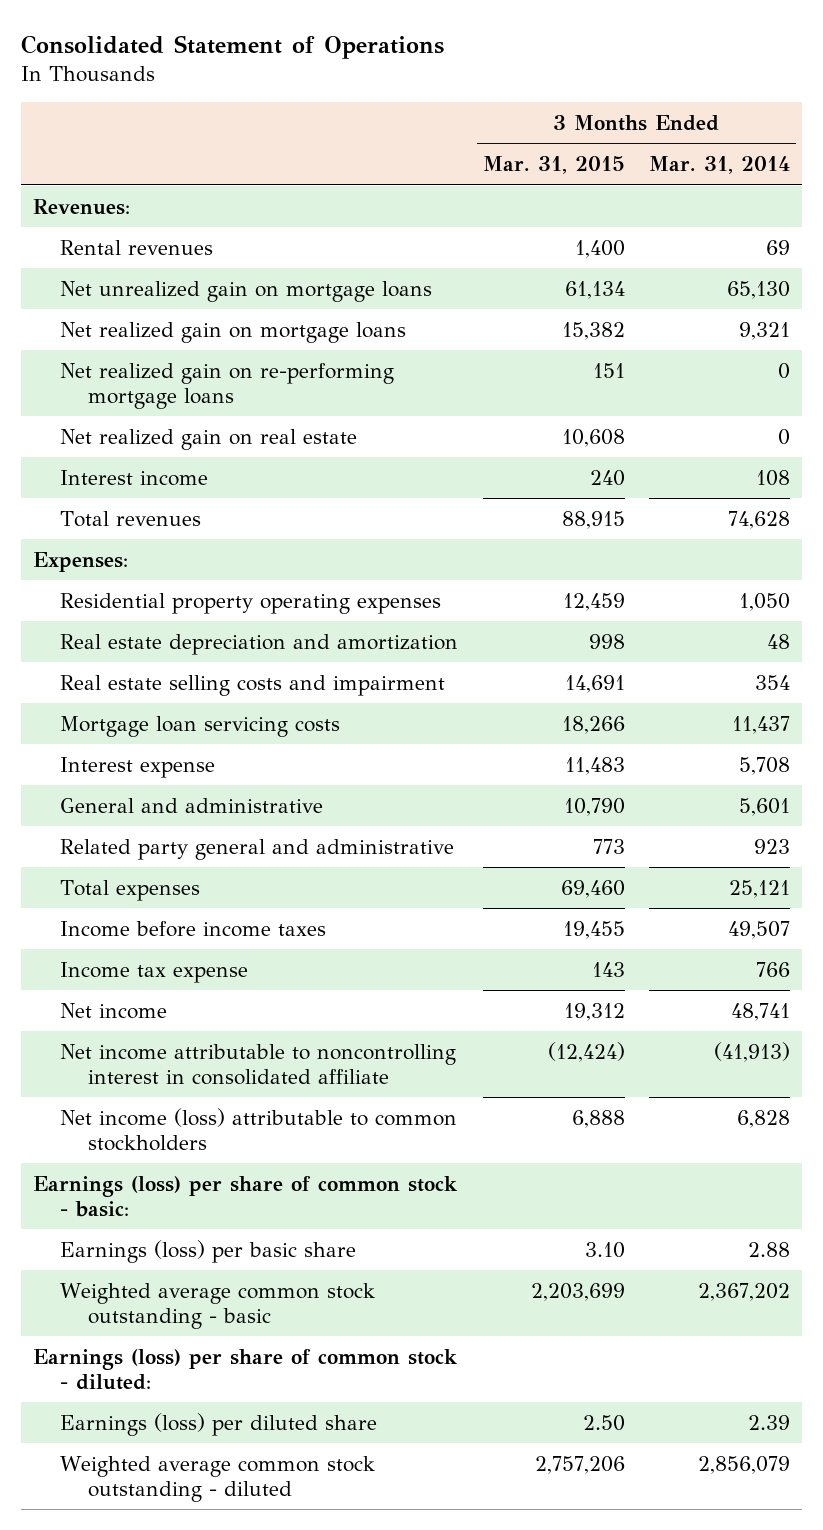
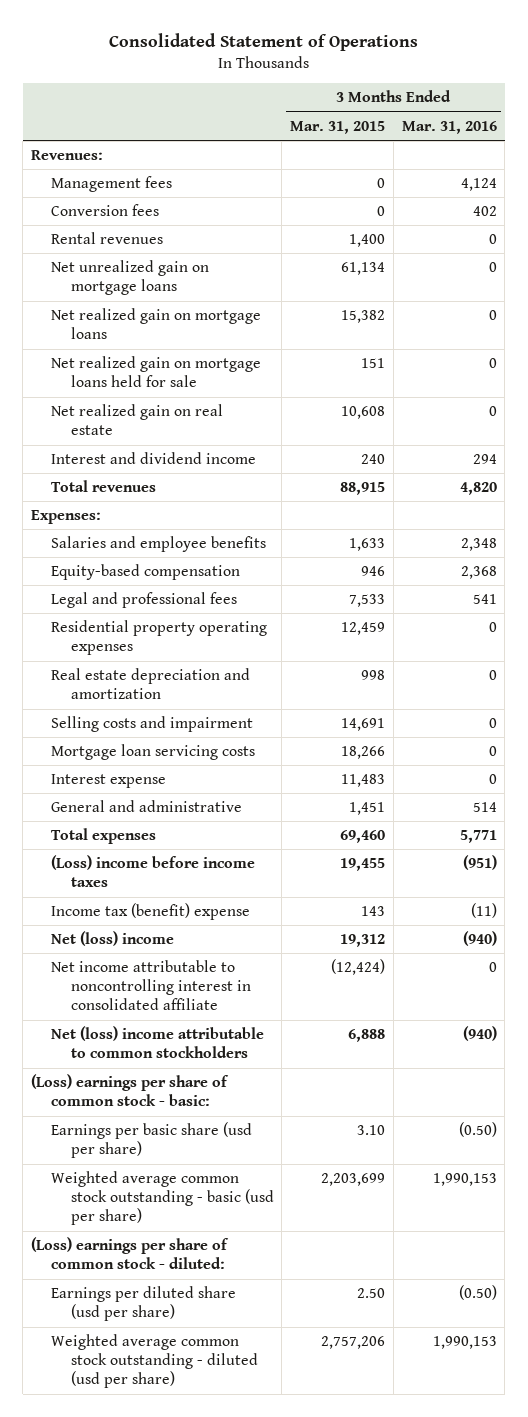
[648,156,790,175] Mar. 31, 2014 -> none
none -> [401,120,497,134] Mar. 31, 2016
none -> [50,176,172,193] Management fees
none -> [50,204,159,217] Conversion fees
[60,362,395,409] Net realized gain on re-performing mortgage loans -> [50,356,261,388] Net realized gain on mortgage loans held for sale
[60,469,209,486] Interest income -> [50,452,256,465] Interest and dividend income
none -> [50,536,266,553] Salaries and employee benefits
none -> [50,564,240,581] Equity-based compensation
none -> [50,592,237,609] Legal and professional fees
[60,674,446,696] Real estate selling costs and impairment -> [50,716,253,733] Selling costs and impairment
[60,838,455,860] Related party general and administrative -> none
[563,797,625,816] 10,790 -> [349,802,386,816] 1,451
[60,920,327,937] Income before income taxes -> [50,855,255,888] (Loss) income before income taxes
[60,961,249,983] Income tax expense -> [50,903,250,921] Income tax (benefit) expense
[60,1002,168,1019] Net income -> [50,931,174,947] Net (loss) income
[60,1107,458,1151] Net income (loss) attributable to common stockholders -> [50,1026,264,1059] Net (loss) income attributable to common stockholders
[32,1175,458,1217] Earnings (loss) per share of common stock - basic: -> [31,1074,230,1107] (Loss) earnings per share of common stock - basic:
[60,1239,357,1263] Earnings (loss) per basic share -> [50,1122,252,1159] Earnings per basic share (usd per share)
[60,1282,376,1329] Weighted average common stock outstanding - basic -> [50,1171,274,1226] Weighted average common stock outstanding - basic (usd per share)
[32,1348,458,1390] Earnings (loss) per share of common stock - diluted: -> [31,1237,230,1270] (Loss) earnings per share of common stock - diluted:
[60,1412,378,1436] Earnings (loss) per diluted share -> [50,1286,236,1322] Earnings per diluted share (usd per share)
[60,1455,376,1502] Weighted average common stock outstanding - diluted -> [50,1334,258,1389] Weighted average common stock outstanding - diluted (usd per share)

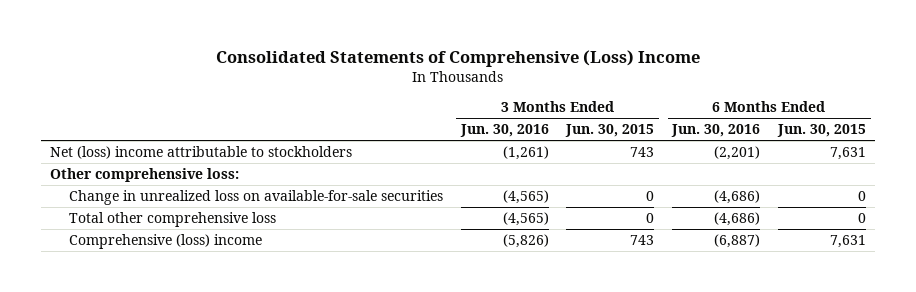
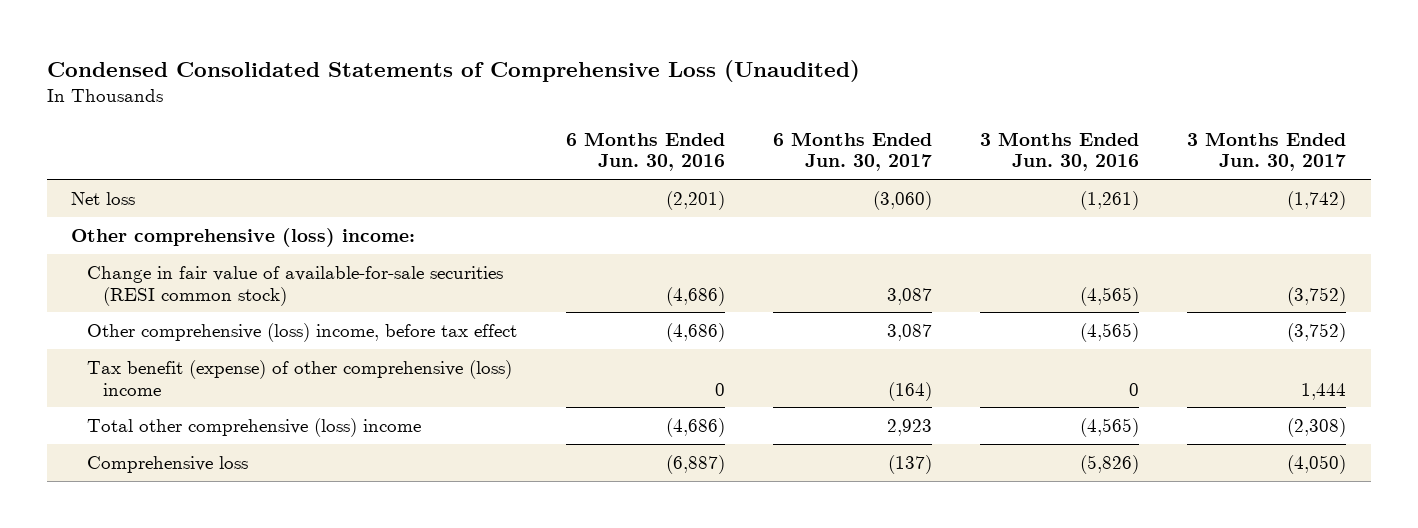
[216,49,701,67] Consolidated Statements of Comprehensive (Loss) Income -> [47,59,861,82] Condensed Consolidated Statements of Comprehensive Loss (Unaudited)
[565,124,655,138] Jun. 30, 2015 -> none
[777,124,867,138] Jun. 30, 2015 -> none
none -> [772,131,932,172] 6 Months Ended Jun. 30, 2017
none -> [1187,131,1347,172] 3 Months Ended Jun. 30, 2017
[49,146,352,160] Net (loss) income attributable to stockholders -> [71,191,136,205] Net loss
[49,168,239,183] Other comprehensive loss: -> [71,227,416,247] Other comprehensive (loss) income:
[68,190,443,206] Change in unrealized loss on available-for-sale securities -> [87,265,504,306] Change in fair value of available-for-sale securities (RESI common stock)
[68,212,276,228] Total other comprehensive loss -> [87,322,518,342] Other comprehensive (loss) income, before tax effect
none -> [87,359,513,396] Tax benefit (expense) of other comprehensive (loss) income
none -> [87,417,422,437] Total other comprehensive (loss) income
[68,234,262,250] Comprehensive (loss) income -> [87,455,249,473] Comprehensive loss

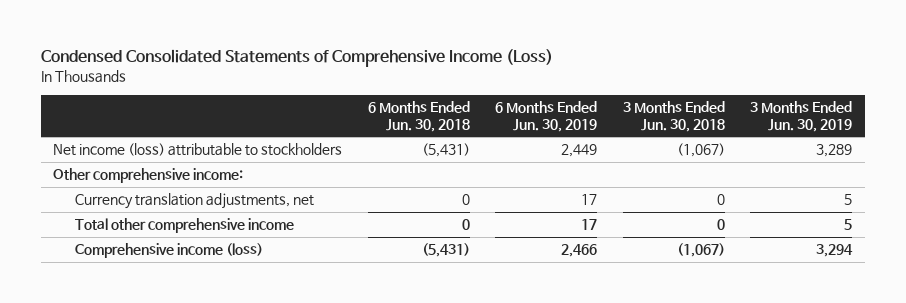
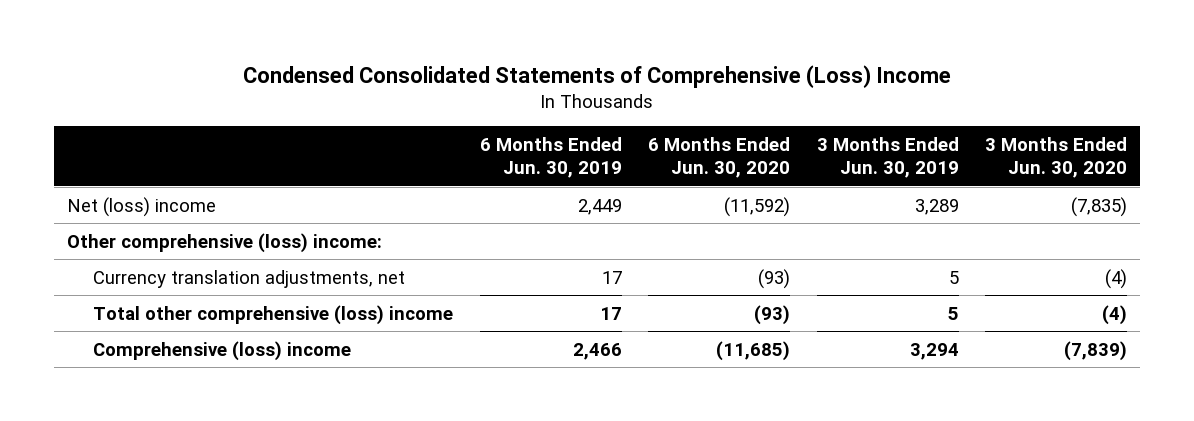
[40,49,553,68] Condensed Consolidated Statements of Comprehensive Income (Loss) -> [243,64,952,88] Condensed Consolidated Statements of Comprehensive (Loss) Income
[367,101,470,133] 6 Months Ended Jun. 30, 2018 -> none
[622,101,725,133] 3 Months Ended Jun. 30, 2018 -> none
none -> [648,137,791,179] 6 Months Ended Jun. 30, 2020
none -> [985,137,1128,179] 3 Months Ended Jun. 30, 2020
[53,143,343,157] Net income (loss) attributable to stockholders -> [66,196,216,217] Net (loss) income
[53,168,244,184] Other comprehensive income: -> [66,232,382,253] Other comprehensive (loss) income:
[74,218,294,234] Total other comprehensive income -> [93,304,454,325] Total other comprehensive (loss) income
[74,243,263,259] Comprehensive income (loss) -> [93,340,352,361] Comprehensive (loss) income

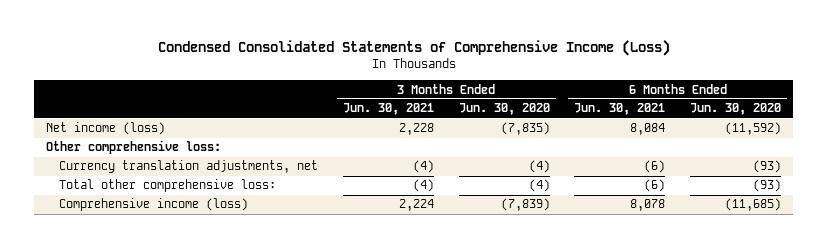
[243,64,952,88] Condensed Consolidated Statements of Comprehensive (Loss) Income -> [157,40,670,57] Condensed Consolidated Statements of Comprehensive Income (Loss)
[479,137,622,179] 6 Months Ended Jun. 30, 2019 -> none
[816,137,959,179] 3 Months Ended Jun. 30, 2019 -> none
none -> [342,103,434,116] Jun. 30, 2021
none -> [574,103,666,116] Jun. 30, 2021
[66,196,216,217] Net (loss) income -> [46,122,166,136] Net income (loss)
[66,232,382,253] Other comprehensive (loss) income: -> [46,140,222,155] Other comprehensive loss:
[93,304,454,325] Total other comprehensive (loss) income -> [59,179,277,193] Total other comprehensive loss:
[93,340,352,361] Comprehensive (loss) income -> [59,198,249,212] Comprehensive income (loss)

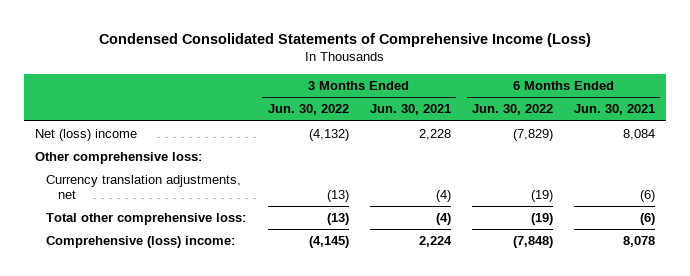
[458,103,550,116] Jun. 30, 2020 -> none
[690,103,782,116] Jun. 30, 2020 -> none
none -> [267,104,349,116] Jun. 30, 2022
none -> [471,104,553,116] Jun. 30, 2022
[46,122,166,136] Net income (loss) -> [34,128,137,141] Net (loss) income
[59,198,249,212] Comprehensive income (loss) -> [46,235,236,248] Comprehensive (loss) income:

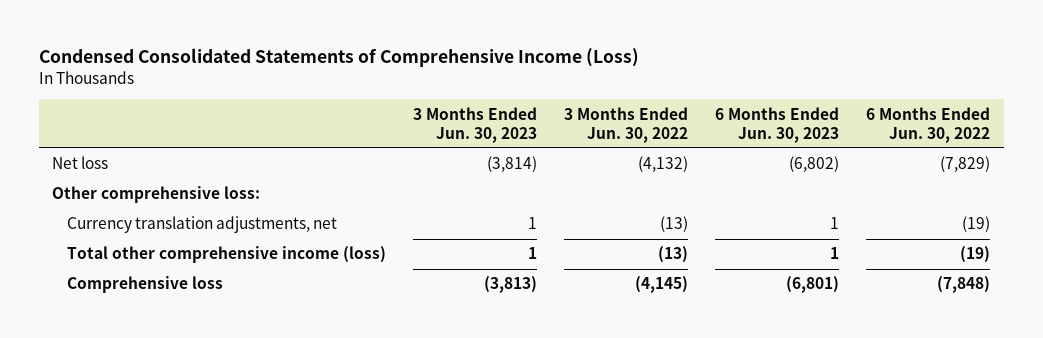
[369,104,451,116] Jun. 30, 2021 -> none
[574,104,656,116] Jun. 30, 2021 -> none
none -> [413,106,538,143] 3 Months Ended Jun. 30, 2023
none -> [715,106,840,143] 6 Months Ended Jun. 30, 2023
[34,128,137,141] Net (loss) income -> [52,156,109,170] Net loss
[46,212,247,225] Total other comprehensive loss: -> [67,246,387,264] Total other comprehensive income (loss)
[46,235,236,248] Comprehensive (loss) income: -> [67,276,224,294] Comprehensive loss

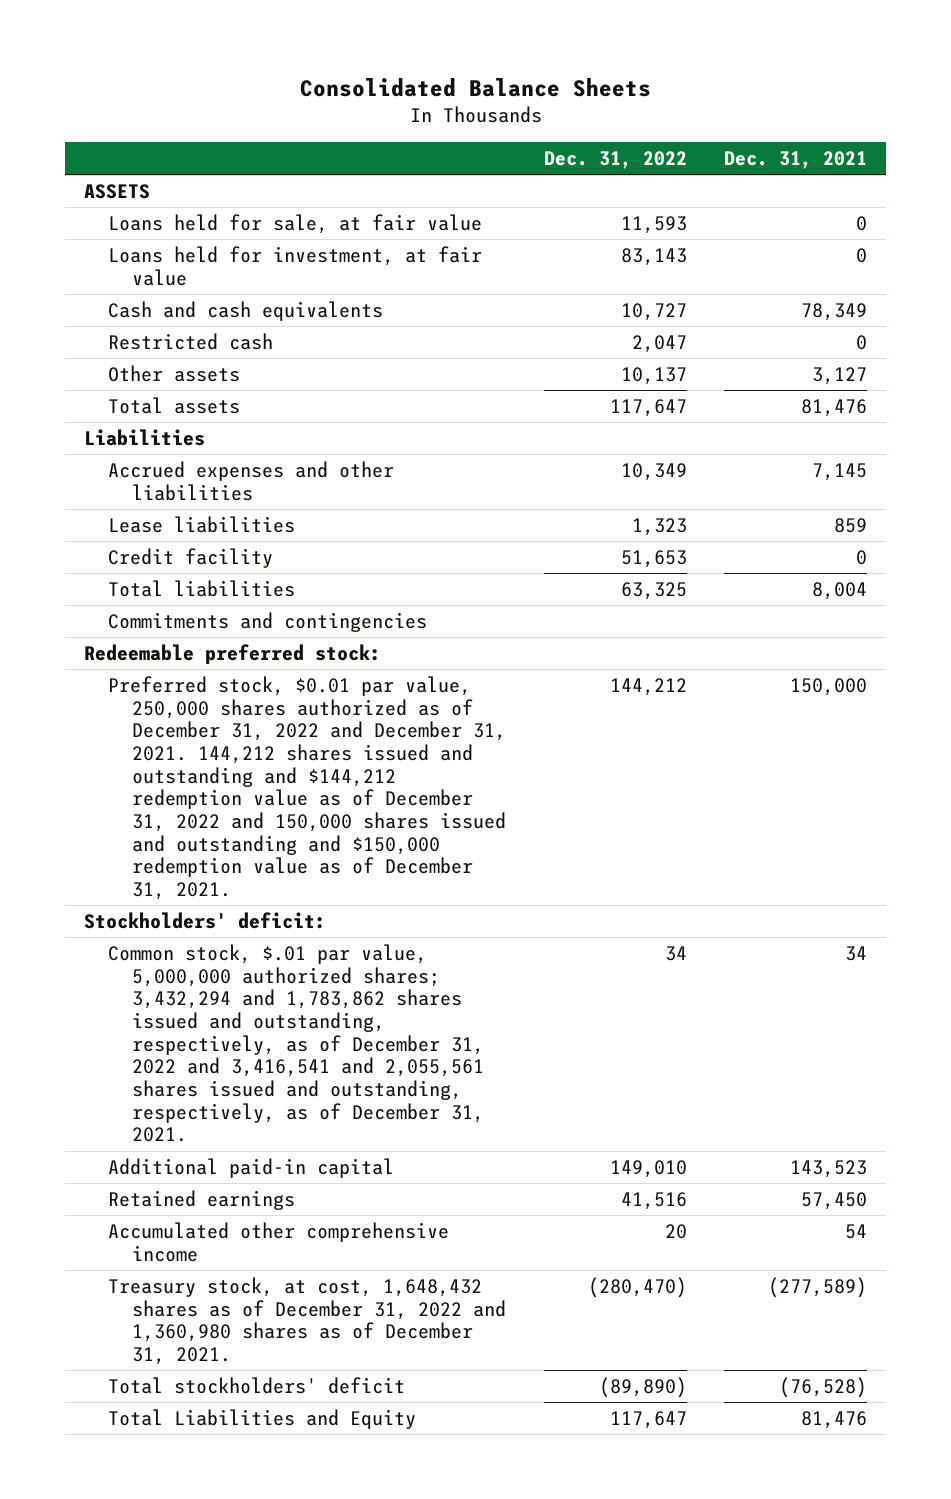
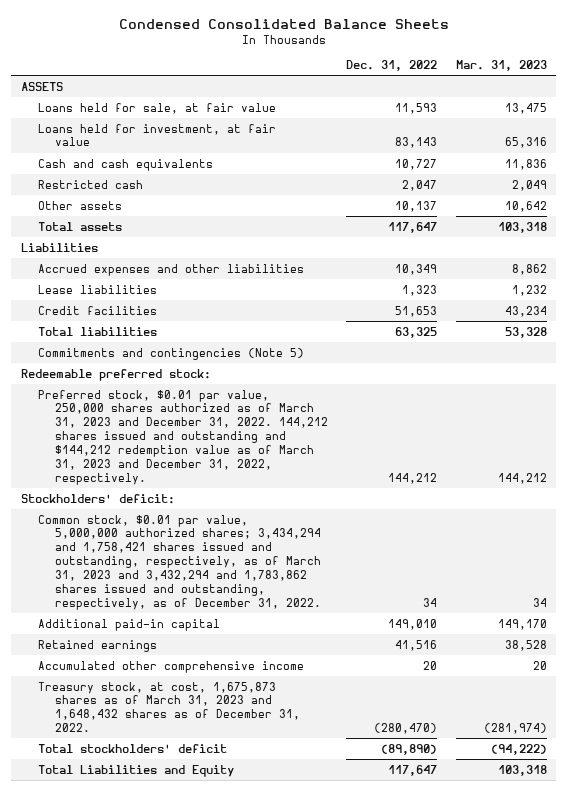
[299,77,651,97] Consolidated Balance Sheets -> [118,18,449,29] Condensed Consolidated Balance Sheets
[724,150,868,169] Dec. 31, 2021 -> none
none -> [455,60,547,72] Mar. 31, 2023
[108,547,274,568] Credit facility -> [37,305,157,315] Credit facilities
[108,611,428,632] Commitments and contingencies -> [37,347,304,360] Commitments and contingencies (Note 5)
[108,675,507,901] Preferred stock, $0.01 par value, 250,000 shares authorized as of December 31, 2022 and December 31, 2021. 144,212 shares issued and outstanding and $144,212 redemption value as of December 31, 2022 and 150,000 shares issued and outstanding and $150,000 redemption value as of December 31, 2021. -> [37,389,329,486] Preferred stock, $0.01 par value, 250,000 shares authorized as of March 31, 2023 and December 31, 2022. 144,212 shares issued and outstanding and $144,212 redemption value as of March 31, 2023 and December 31, 2022, respectively.
[108,943,485,1143] Common stock, $.01 par value, 5,000,000 authorized shares; 3,432,294 and 1,783,862 shares issued and outstanding, respectively, as of December 31, 2022 and 3,416,541 and 2,055,561 shares issued and outstanding, respectively, as of December 31, 2021. -> [37,514,322,611] Common stock, $0.01 par value, 5,000,000 authorized shares; 3,434,294 and 1,758,421 shares issued and outstanding, respectively, as of March 31, 2023 and 3,432,294 and 1,783,862 shares issued and outstanding, respectively, as of December 31, 2022.
[108,1276,507,1365] Treasury stock, at cost, 1,648,432 shares as of December 31, 2022 and 1,360,980 shares as of December 31, 2021. -> [37,681,301,733] Treasury stock, at cost, 1,675,873 shares as of March 31, 2023 and 1,648,432 shares as of December 31, 2022.

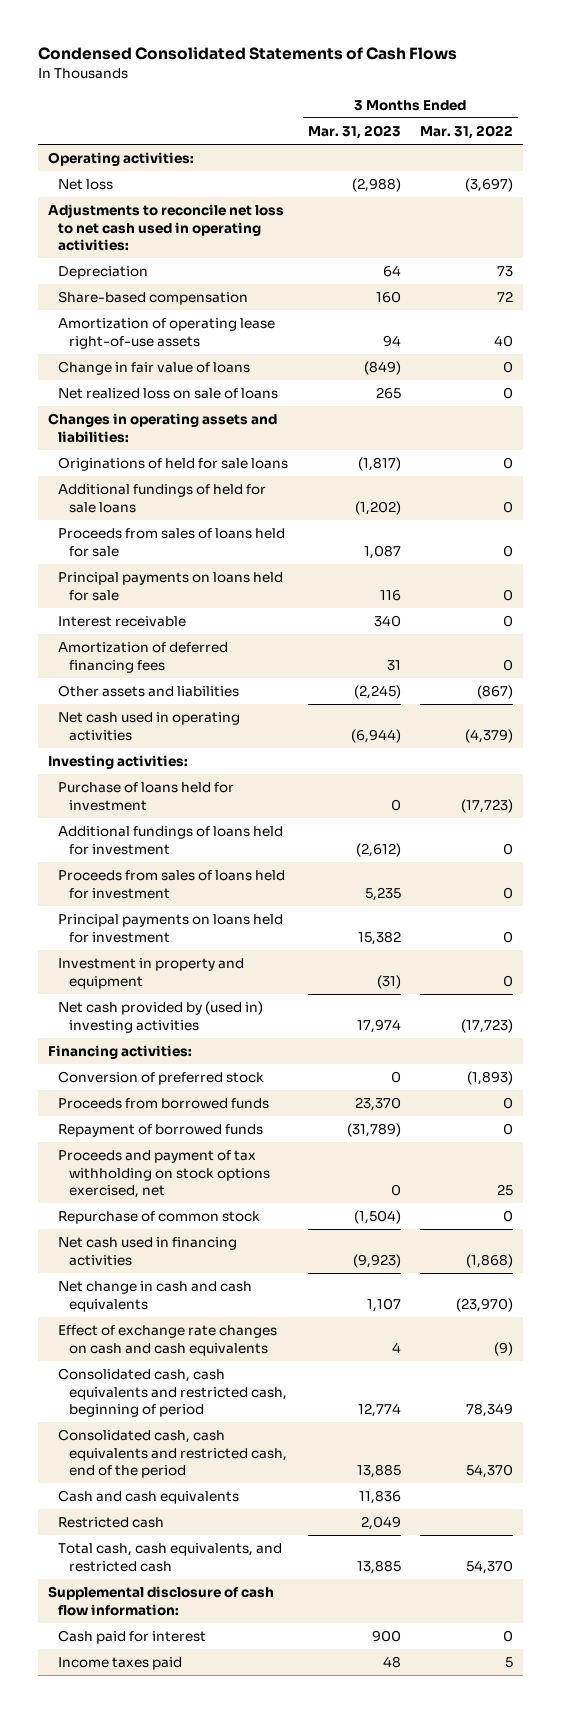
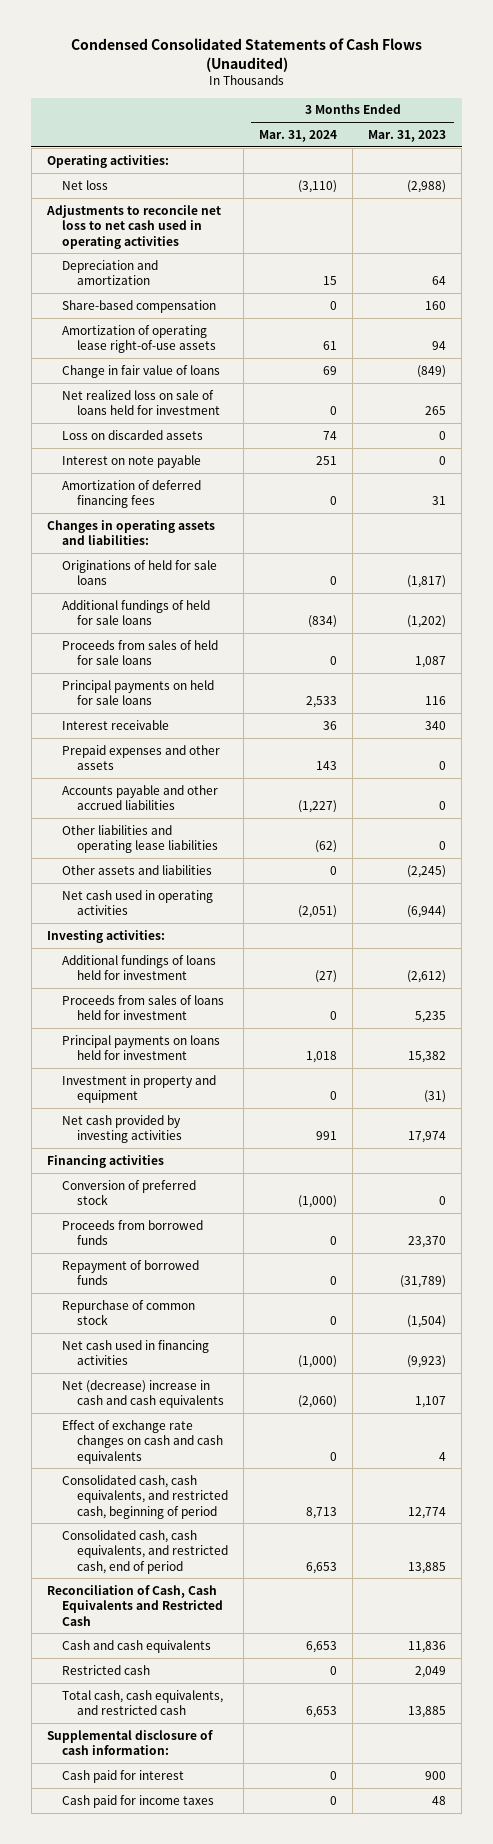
[38,47,458,61] Condensed Consolidated Statements of Cash Flows -> [70,38,422,73] Condensed Consolidated Statements of Cash Flows (Unaudited)
[420,124,514,139] Mar. 31, 2022 -> none
none -> [258,129,337,142] Mar. 31, 2024
[47,204,284,251] Adjustments to reconcile net loss to net cash used in operating activities: -> [45,204,221,249] Adjustments to reconcile net loss to net cash used in operating activities
[58,266,149,280] Depreciation -> [61,259,158,286] Depreciation and amortization
[58,388,279,400] Net realized loss on sale of loans -> [61,389,220,416] Net realized loss on sale of loans held for investment
none -> [61,429,203,440] Loss on discarded assets
none -> [61,454,201,468] Interest on note payable
[58,642,229,673] Amortization of deferred financing fees -> [61,479,201,509] Amortization of deferred financing fees
[58,528,286,557] Proceeds from sales of loans held for sale -> [61,639,218,666] Proceeds from sales of held for sale loans
[58,572,284,601] Principal payments on loans held for sale -> [61,679,214,706] Principal payments on held for sale loans
none -> [61,744,220,771] Prepaid expenses and other assets
none -> [61,784,218,811] Accounts payable and other accrued liabilities
none -> [61,824,218,854] Other liabilities and operating lease liabilities
[58,782,235,811] Purchase of loans held for investment -> none
[58,1001,264,1033] Net cash provided by (used in) investing activities -> [61,1114,182,1144] Net cash provided by investing activities
[47,1045,192,1060] Financing activities: -> [46,1154,164,1168] Financing activities
[58,1150,271,1198] Proceeds and payment of tax withholding on stock options exercised, net -> none
[58,1281,253,1312] Net change in cash and cash equivalents -> [61,1379,224,1409] Net (decrease) increase in cash and cash equivalents
[58,1368,288,1417] Consolidated cash, cash equivalents and restricted cash, beginning of period -> [61,1474,228,1519] Consolidated cash, cash equivalents, and restricted cash, beginning of period
[58,1429,288,1478] Consolidated cash, cash equivalents and restricted cash, end of the period -> [61,1529,228,1574] Consolidated cash, cash equivalents, and restricted cash, end of period
none -> [46,1584,223,1626] Reconciliation of Cash, Cash Equivalents and Restricted Cash
[47,1586,274,1616] Supplemental disclosure of cash flow information: -> [46,1729,213,1756] Supplemental disclosure of cash information:
[58,1657,183,1671] Income taxes paid -> [61,1794,214,1808] Cash paid for income taxes

